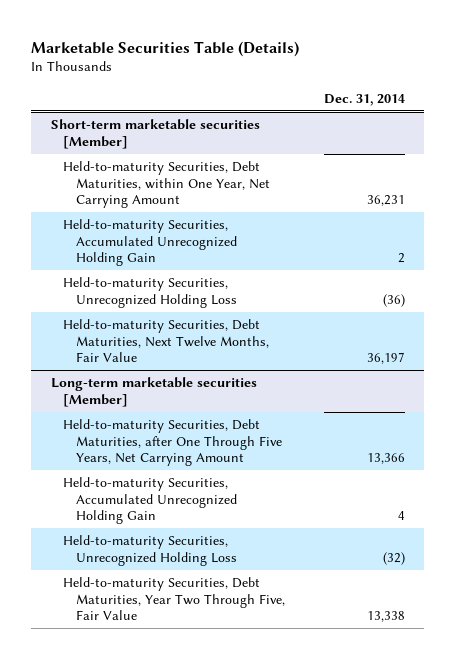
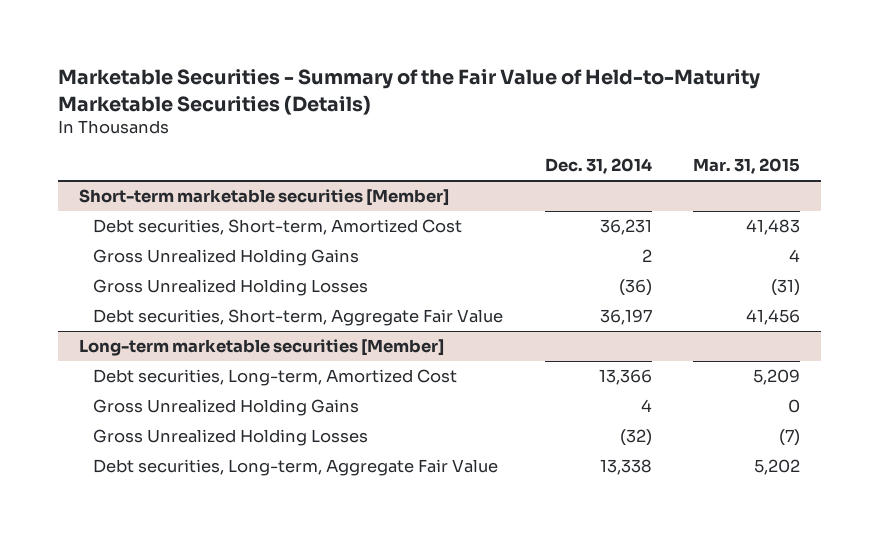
[31,40,300,57] Marketable Securities Table (Details) -> [58,69,761,115] Marketable Securities - Summary of the Fair Value of Held-to-Maturity Marketable Securities (Details)
none -> [692,158,800,175] Mar. 31, 2015
[63,161,270,208] Held-to-maturity Securities, Debt Maturities, within One Year, Net Carrying Amount -> [93,219,463,236] Debt securities, Short-term, Amortized Cost
[63,219,237,266] Held-to-maturity Securities, Accumulated Unrecognized Holding Gain -> [93,249,360,267] Gross Unrealized Holding Gains
[63,277,237,308] Held-to-maturity Securities, Unrecognized Holding Loss -> [93,279,369,297] Gross Unrealized Holding Losses
[63,319,269,362] Held-to-maturity Securities, Debt Maturities, Next Twelve Months, Fair Value -> [93,309,504,327] Debt securities, Short-term, Aggregate Fair Value
[63,419,282,466] Held-to-maturity Securities, Debt Maturities, after One Through Five Years, Net Carrying Amount -> [93,369,458,387] Debt securities, Long-term, Amortized Cost
[63,477,237,524] Held-to-maturity Securities, Accumulated Unrecognized Holding Gain -> [93,399,360,417] Gross Unrealized Holding Gains
[63,535,237,566] Held-to-maturity Securities, Unrecognized Holding Loss -> [93,429,369,447] Gross Unrealized Holding Losses
[63,577,285,620] Held-to-maturity Securities, Debt Maturities, Year Two Through Five, Fair Value -> [93,459,499,477] Debt securities, Long-term, Aggregate Fair Value

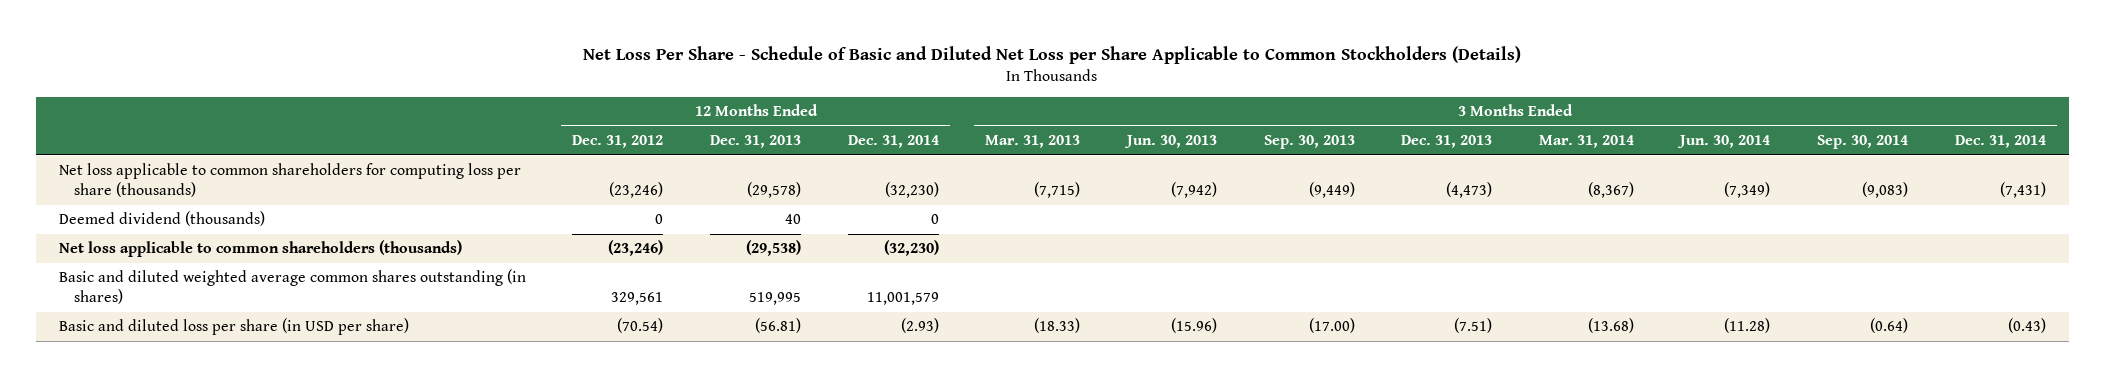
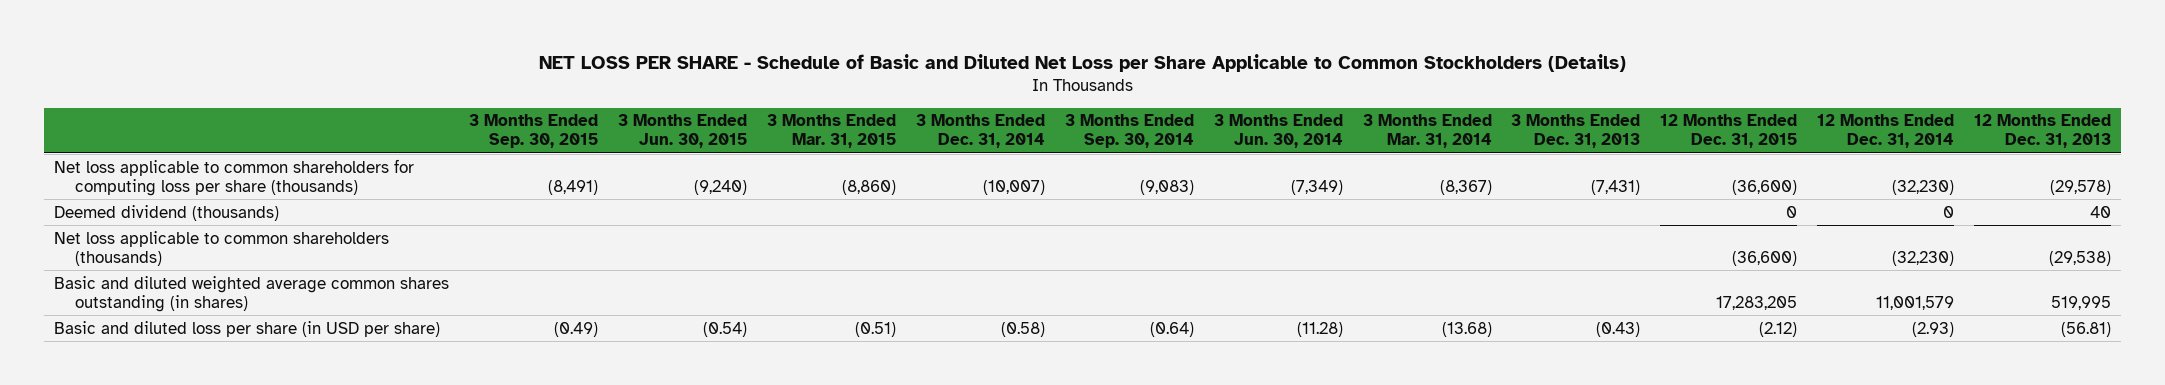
[583,45,1522,64] Net Loss Per Share - Schedule of Basic and Diluted Net Loss per Share Applicable to Common Stockholders (Details) -> [538,54,1626,73] NET LOSS PER SHARE - Schedule of Basic and Diluted Net Loss per Share Applicable to Common Stockholders (Details)
[572,135,664,149] Dec. 31, 2012 -> none
[985,135,1081,149] Mar. 31, 2013 -> none
[1123,135,1217,149] Jun. 30, 2013 -> none
[1263,135,1355,150] Sep. 30, 2013 -> none
none -> [468,114,598,149] 3 Months Ended Sep. 30, 2015
none -> [617,114,747,149] 3 Months Ended Jun. 30, 2015
none -> [766,114,896,149] 3 Months Ended Mar. 31, 2015
none -> [1660,114,1798,149] 12 Months Ended Dec. 31, 2015
[1446,182,1493,199] (4,473) -> [1591,179,1641,195] (7,431)
[1999,182,2046,199] (7,431) -> [982,179,1045,195] (10,007)
[1454,318,1493,334] (7.51) -> [1596,321,1641,337] (0.43)
[2007,318,2046,334] (0.43) -> [1000,321,1045,337] (0.58)

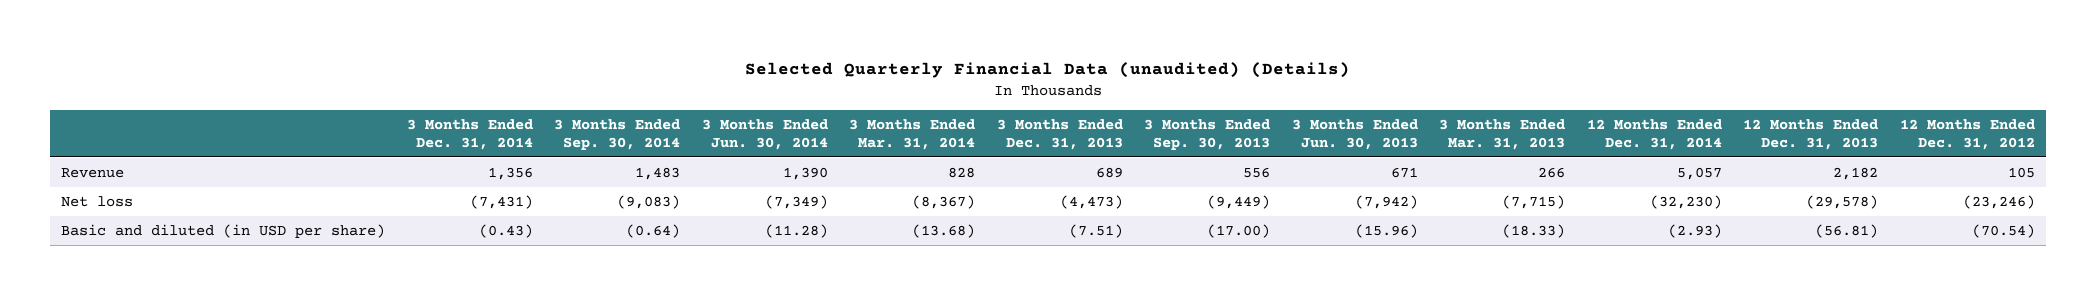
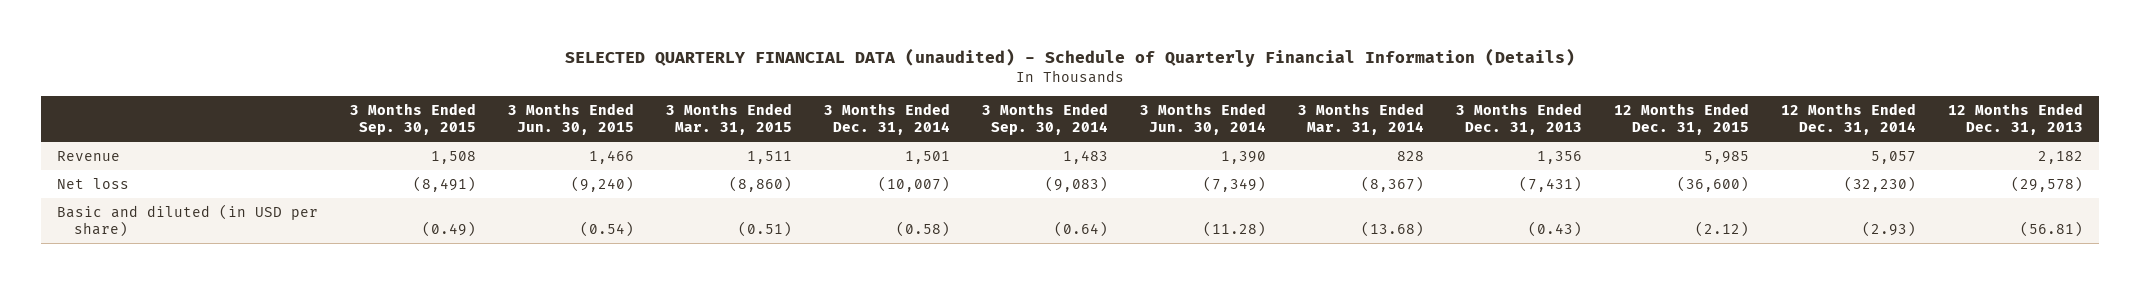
[744,62,1350,79] Selected Quarterly Financial Data (unaudited) (Details) -> [565,48,1576,68] SELECTED QUARTERLY FINANCIAL DATA (unaudited) - Schedule of Quarterly Financial Information (Details)
[1144,118,1271,151] 3 Months Ended Sep. 30, 2013 -> none
[1291,118,1418,151] 3 Months Ended Jun. 30, 2013 -> none
[1439,118,1566,151] 3 Months Ended Mar. 31, 2013 -> none
[1899,118,2035,151] 12 Months Ended Dec. 31, 2012 -> none
none -> [350,103,477,136] 3 Months Ended Sep. 30, 2015
none -> [508,103,635,136] 3 Months Ended Jun. 30, 2015
none -> [666,103,793,136] 3 Months Ended Mar. 31, 2015
none -> [1613,103,1749,136] 12 Months Ended Dec. 31, 2015
[487,166,533,180] 1,356 -> [905,150,951,164] 1,501
[1095,166,1123,178] 689 -> [1536,150,1582,164] 1,356
[469,194,533,209] (7,431) -> [878,175,951,192] (10,007)
[1059,194,1123,209] (4,473) -> [1518,175,1582,192] (7,431)
[478,223,533,238] (0.43) -> [896,221,951,238] (0.58)
[1068,223,1123,238] (7.51) -> [1527,221,1582,238] (0.43)

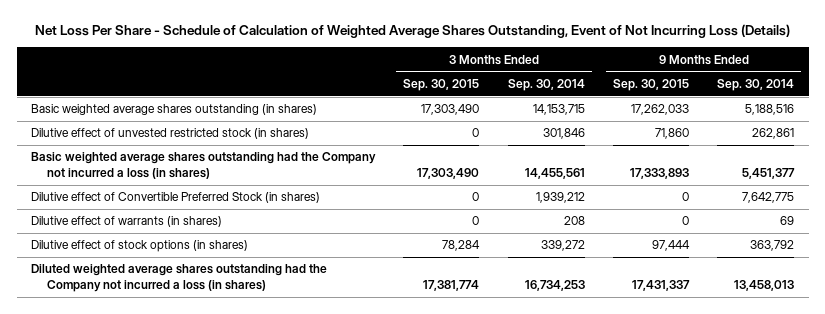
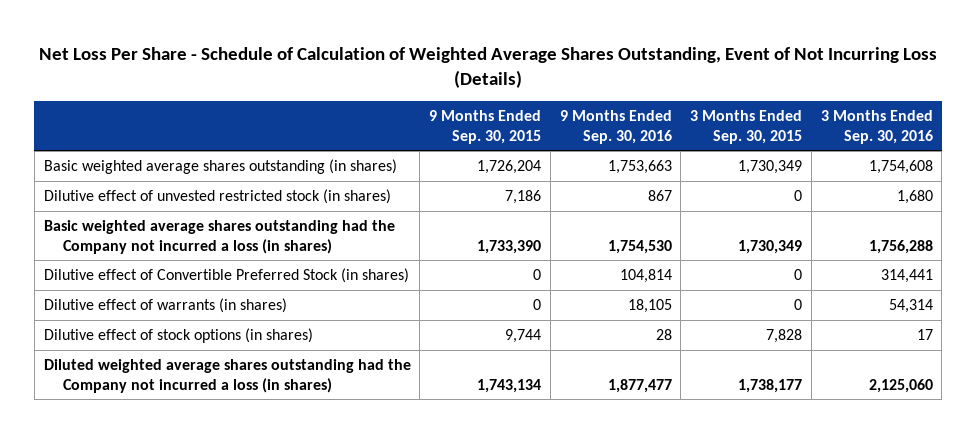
[507,78,585,91] Sep. 30, 2014 -> none
[717,78,795,91] Sep. 30, 2014 -> none
none -> [559,110,672,144] 9 Months Ended Sep. 30, 2016
none -> [820,110,933,144] 3 Months Ended Sep. 30, 2016
[421,104,480,116] 17,303,490 -> [738,160,803,175] 1,730,349
[631,104,690,116] 17,262,033 -> [477,160,542,175] 1,726,204
[655,128,690,140] 71,860 -> [505,190,542,205] 7,186
[417,167,480,179] 17,303,490 -> [738,239,803,254] 1,730,349
[630,167,690,179] 17,333,893 -> [477,239,542,254] 1,733,390
[442,240,481,252] 78,284 -> [766,329,803,344] 7,828
[652,240,691,252] 97,444 -> [505,329,542,344] 9,744
[423,279,480,291] 17,381,774 -> [738,378,803,393] 1,738,177
[632,279,691,291] 17,431,337 -> [477,378,542,393] 1,743,134

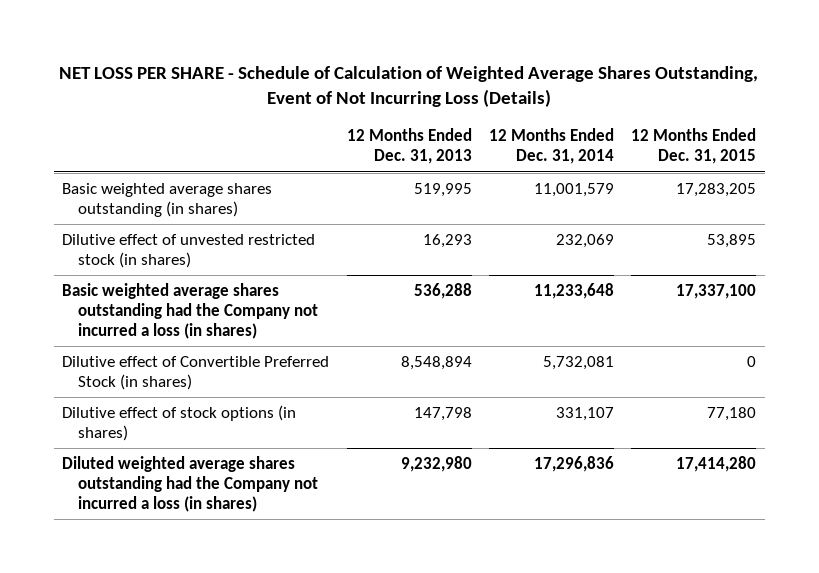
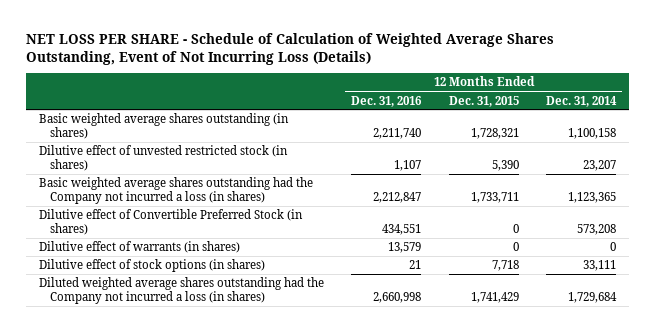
[346,128,472,165] 12 Months Ended Dec. 31, 2013 -> none
none -> [351,95,423,107] Dec. 31, 2016
[534,182,615,197] 11,001,579 -> [567,128,616,140] 1,100,158
[676,182,757,197] 17,283,205 -> [470,128,519,140] 1,728,321
[556,233,615,248] 232,069 -> [582,160,616,172] 23,207
[707,233,757,248] 53,895 -> [491,160,519,172] 5,390
[534,282,615,299] 11,233,648 -> [567,192,616,204] 1,123,365
[676,283,757,299] 17,337,100 -> [470,192,519,204] 1,733,711
[543,355,615,370] 5,732,081 -> [576,224,616,236] 573,208
none -> [39,241,241,254] Dilutive effect of warrants (in shares)
[556,406,615,421] 331,107 -> [582,260,616,272] 33,111
[707,406,757,421] 77,180 -> [491,260,519,272] 7,718
[534,455,615,472] 17,296,836 -> [567,292,617,304] 1,729,684
[676,455,757,472] 17,414,280 -> [470,292,519,304] 1,741,429

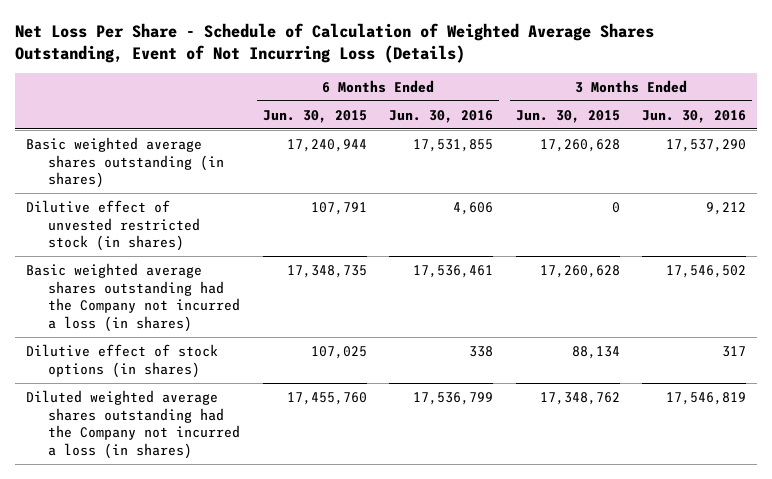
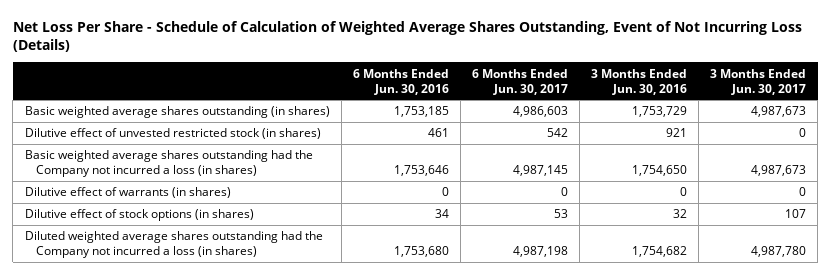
[262,109,367,123] Jun. 30, 2015 -> none
[515,109,620,123] Jun. 30, 2015 -> none
none -> [471,68,568,95] 6 Months Ended Jun. 30, 2017
none -> [710,68,807,95] 3 Months Ended Jun. 30, 2017
[413,138,494,152] 17,531,855 -> [393,106,449,118] 1,753,185
[666,138,747,152] 17,537,290 -> [632,106,688,118] 1,753,729
[453,201,494,215] 4,606 -> [427,128,449,138] 461
[706,201,747,215] 9,212 -> [666,128,688,138] 921
[413,264,494,278] 17,536,461 -> [393,165,449,177] 1,753,646
[666,264,747,278] 17,546,502 -> [632,165,688,177] 1,754,650
none -> [24,187,231,199] Dilutive effect of warrants (in shares)
[469,345,494,357] 338 -> [434,209,449,219] 34
[722,345,747,357] 317 -> [673,209,688,219] 32
[413,391,494,405] 17,536,799 -> [393,246,449,258] 1,753,680
[666,391,747,405] 17,546,819 -> [632,246,688,258] 1,754,682

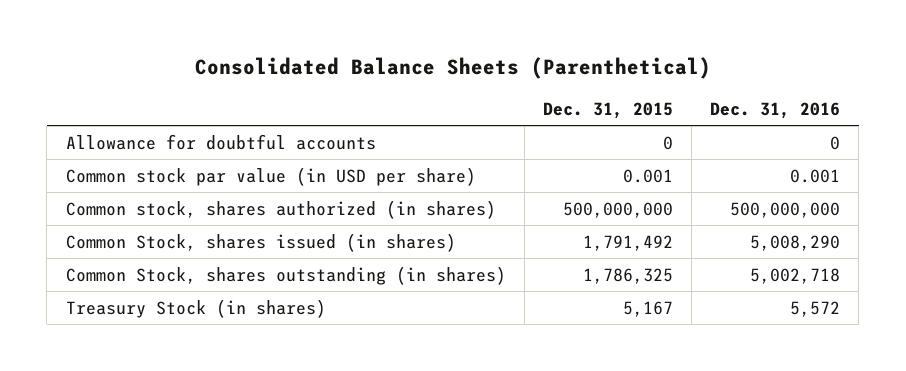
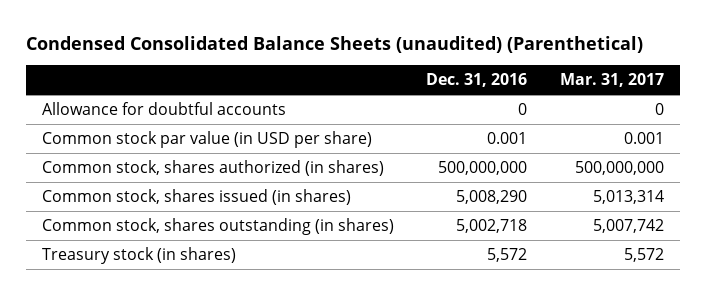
[194,57,711,80] Consolidated Balance Sheets (Parenthetical) -> [26,35,644,53] Condensed Consolidated Balance Sheets (unaudited) (Parenthetical)
[542,101,673,119] Dec. 31, 2015 -> none
none -> [559,73,664,88] Mar. 31, 2017
[65,232,456,252] Common Stock, shares issued (in shares) -> [42,188,352,205] Common stock, shares issued (in shares)
[65,265,506,285] Common Stock, shares outstanding (in shares) -> [42,217,395,235] Common stock, shares outstanding (in shares)
[65,298,326,318] Treasury Stock (in shares) -> [42,246,237,264] Treasury stock (in shares)

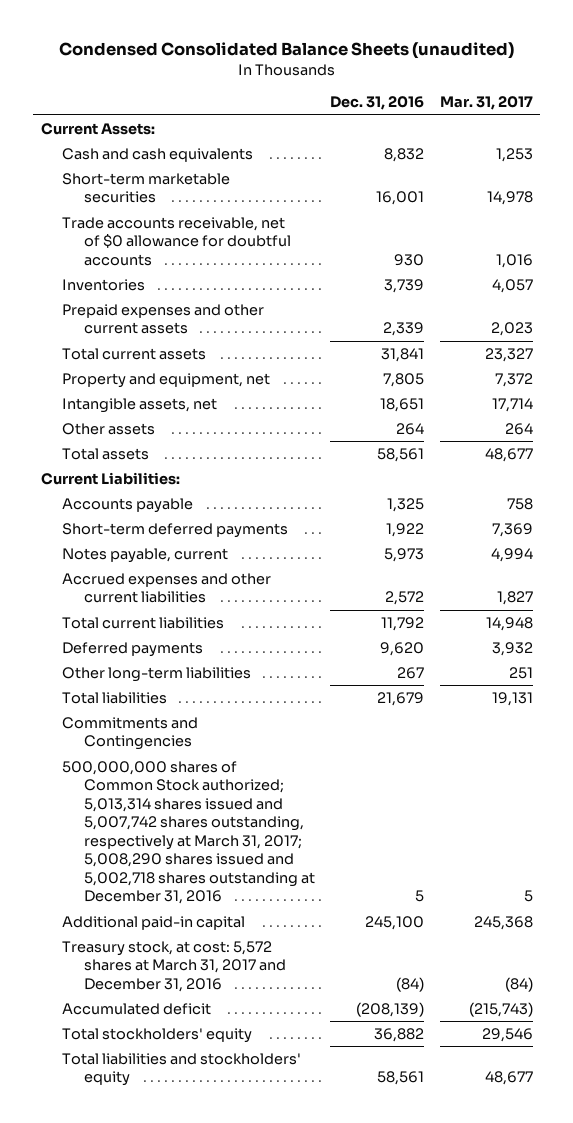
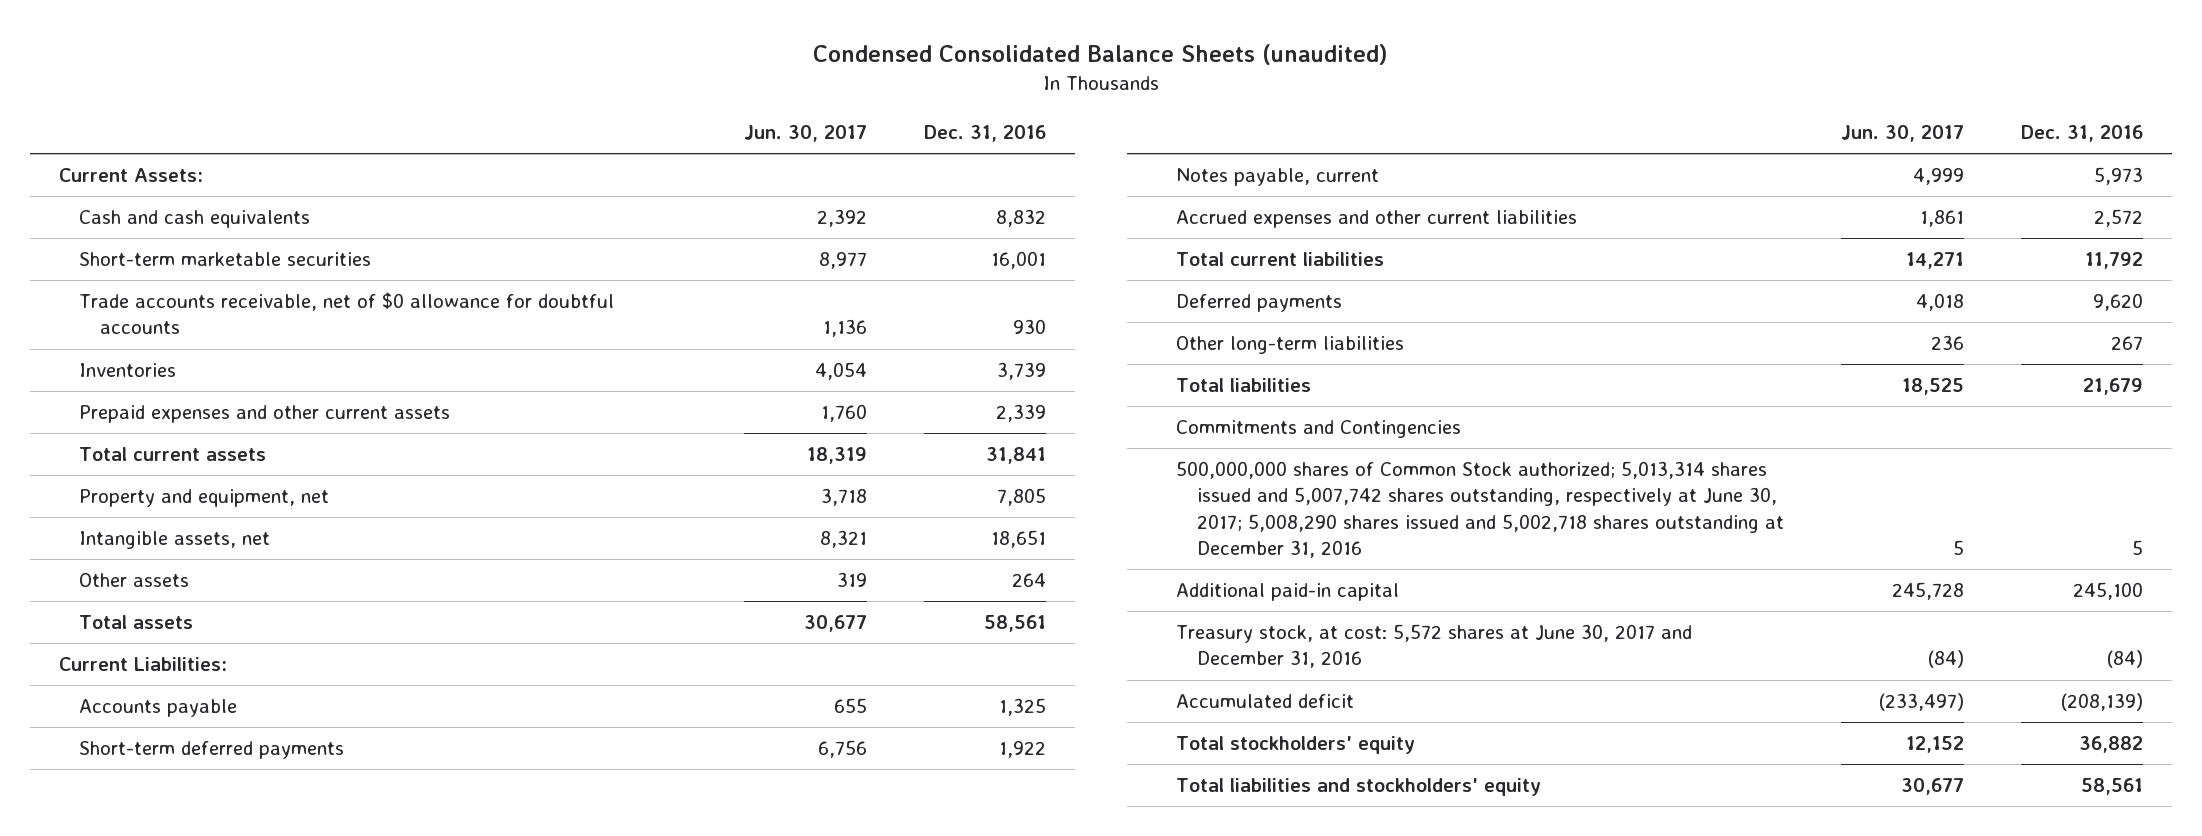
[439,96,533,111] Mar. 31, 2017 -> none
none -> [744,125,868,143] Jun. 30, 2017
[62,760,315,905] 500,000,000 shares of Common Stock authorized; 5,013,314 shares issued and 5,007,742 shares outstanding, respectively at March 31, 2017; 5,008,290 shares issued and 5,002,718 shares outstanding at December 31, 2016 -> [1176,461,1784,558] 500,000,000 shares of Common Stock authorized; 5,013,314 shares issued and 5,007,742 shares outstanding, respectively at June 30, 2017; 5,008,290 shares issued and 5,002,718 shares outstanding at December 31, 2016
[62,940,286,992] Treasury stock, at cost: 5,572 shares at March 31, 2017 and December 31, 2016 -> [1176,624,1693,669] Treasury stock, at cost: 5,572 shares at June 30, 2017 and December 31, 2016

